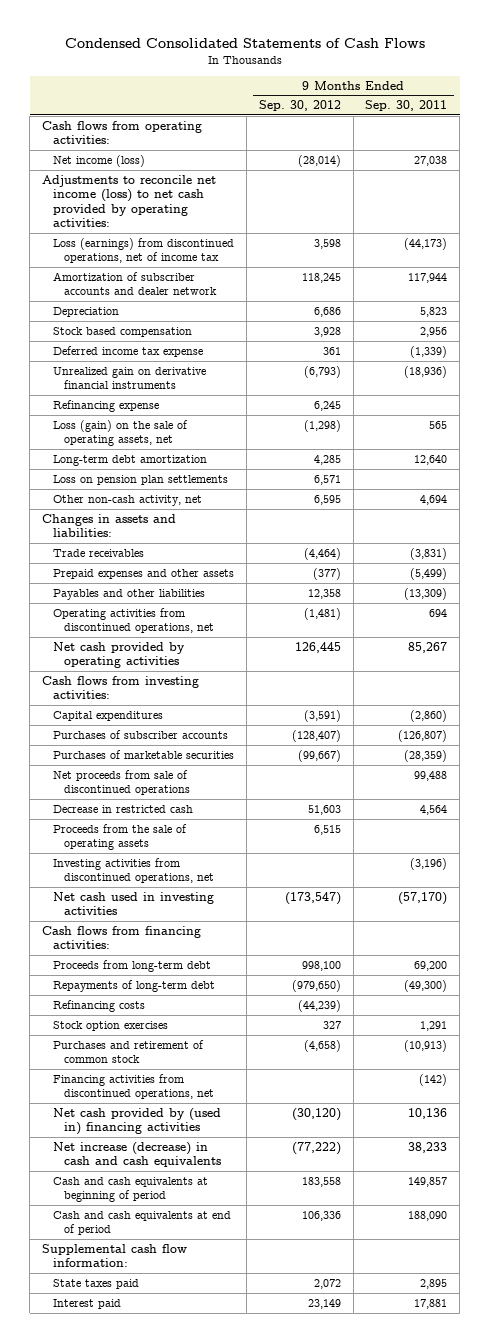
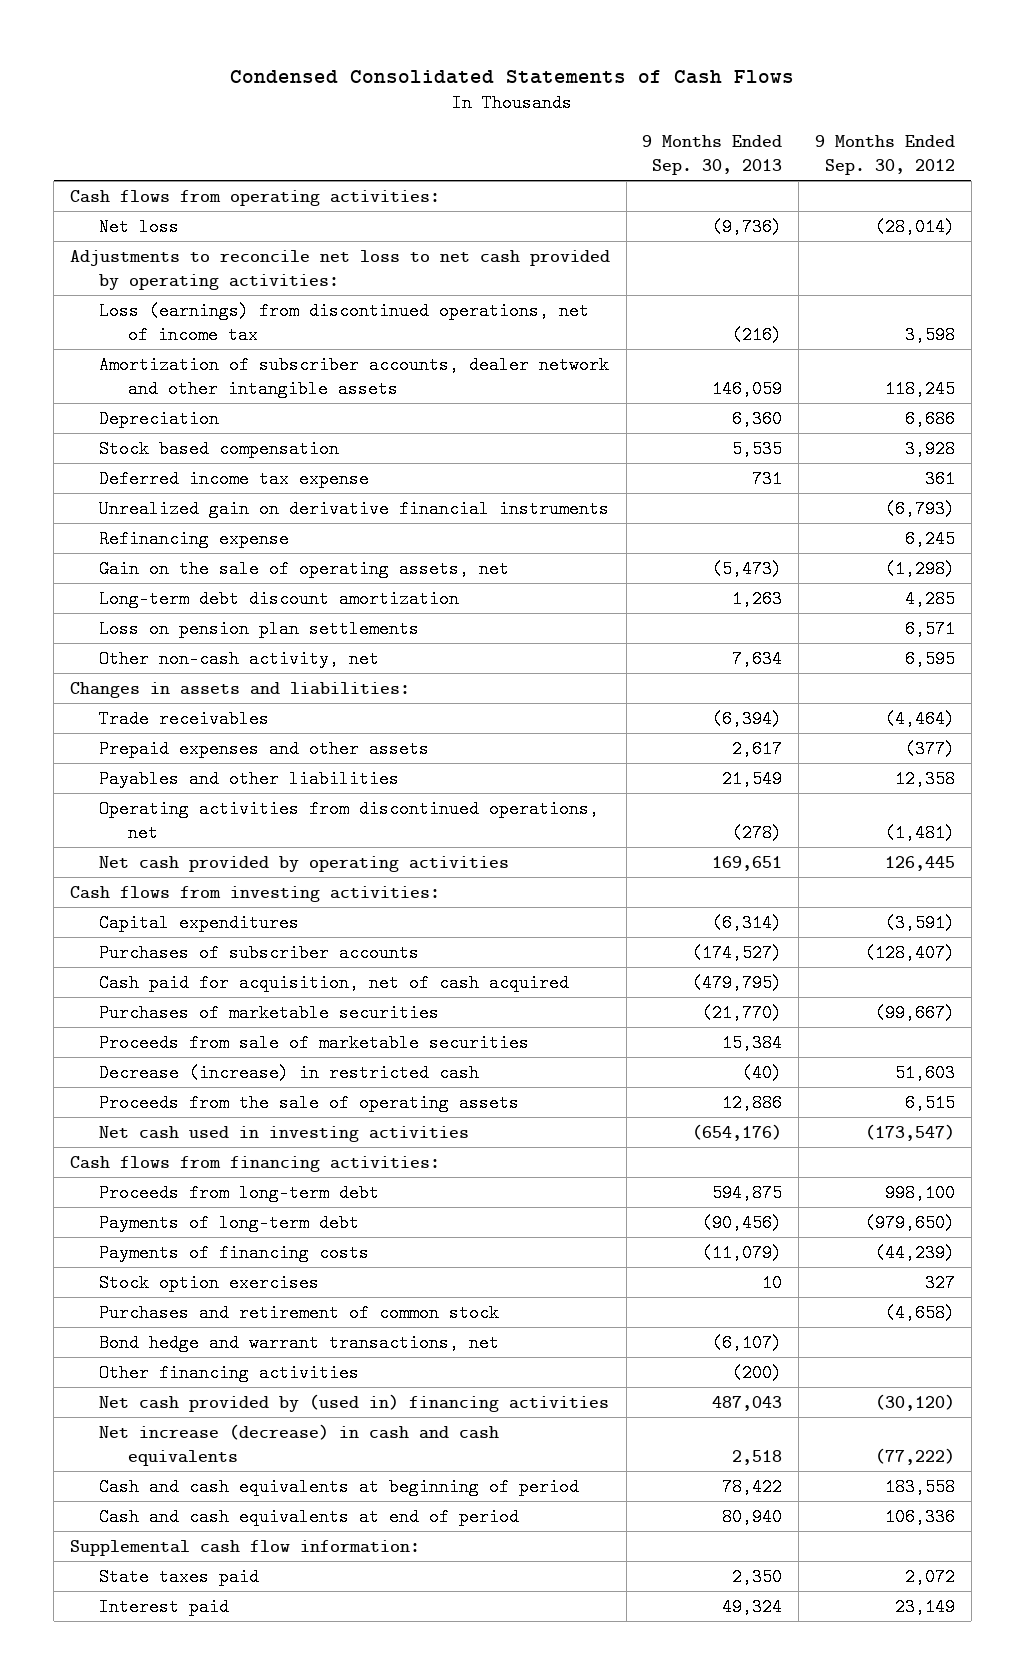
[365,100,448,112] Sep. 30, 2011 -> none
none -> [642,135,783,176] 9 Months Ended Sep. 30, 2013
[53,154,146,167] Net income (loss) -> [98,217,179,236] Net loss
[42,174,217,228] Adjustments to reconcile net income (loss) to net cash provided by operating activities: -> [69,249,610,290] Adjustments to reconcile net loss to net cash provided by operating activities:
[53,271,218,296] Amortization of subscriber accounts and dealer network -> [98,355,609,398] Amortization of subscriber accounts, dealer network and other intangible assets
[53,419,189,447] Loss (gain) on the sale of operating assets, net -> [98,559,509,578] Gain on the sale of operating assets, net
[53,454,208,466] Long-term debt amortization -> [98,589,459,608] Long-term debt discount amortization
none -> [98,973,569,992] Cash paid for acquisition, net of cash acquired
[53,769,191,796] Net proceeds from sale of discontinued operations -> none
none -> [98,1033,529,1052] Proceeds from sale of marketable securities
[53,804,194,813] Decrease in restricted cash -> [98,1063,479,1082] Decrease (increase) in restricted cash
[53,857,215,884] Investing activities from discontinued operations, net -> none
[53,979,216,992] Repayments of long-term debt -> [98,1213,359,1232] Payments of long-term debt
[53,999,146,1012] Refinancing costs -> [98,1243,369,1262] Payments of financing costs
[53,1073,215,1100] Financing activities from discontinued operations, net -> none
none -> [98,1333,499,1352] Bond hedge and warrant transactions, net
none -> [98,1363,359,1382] Other financing activities

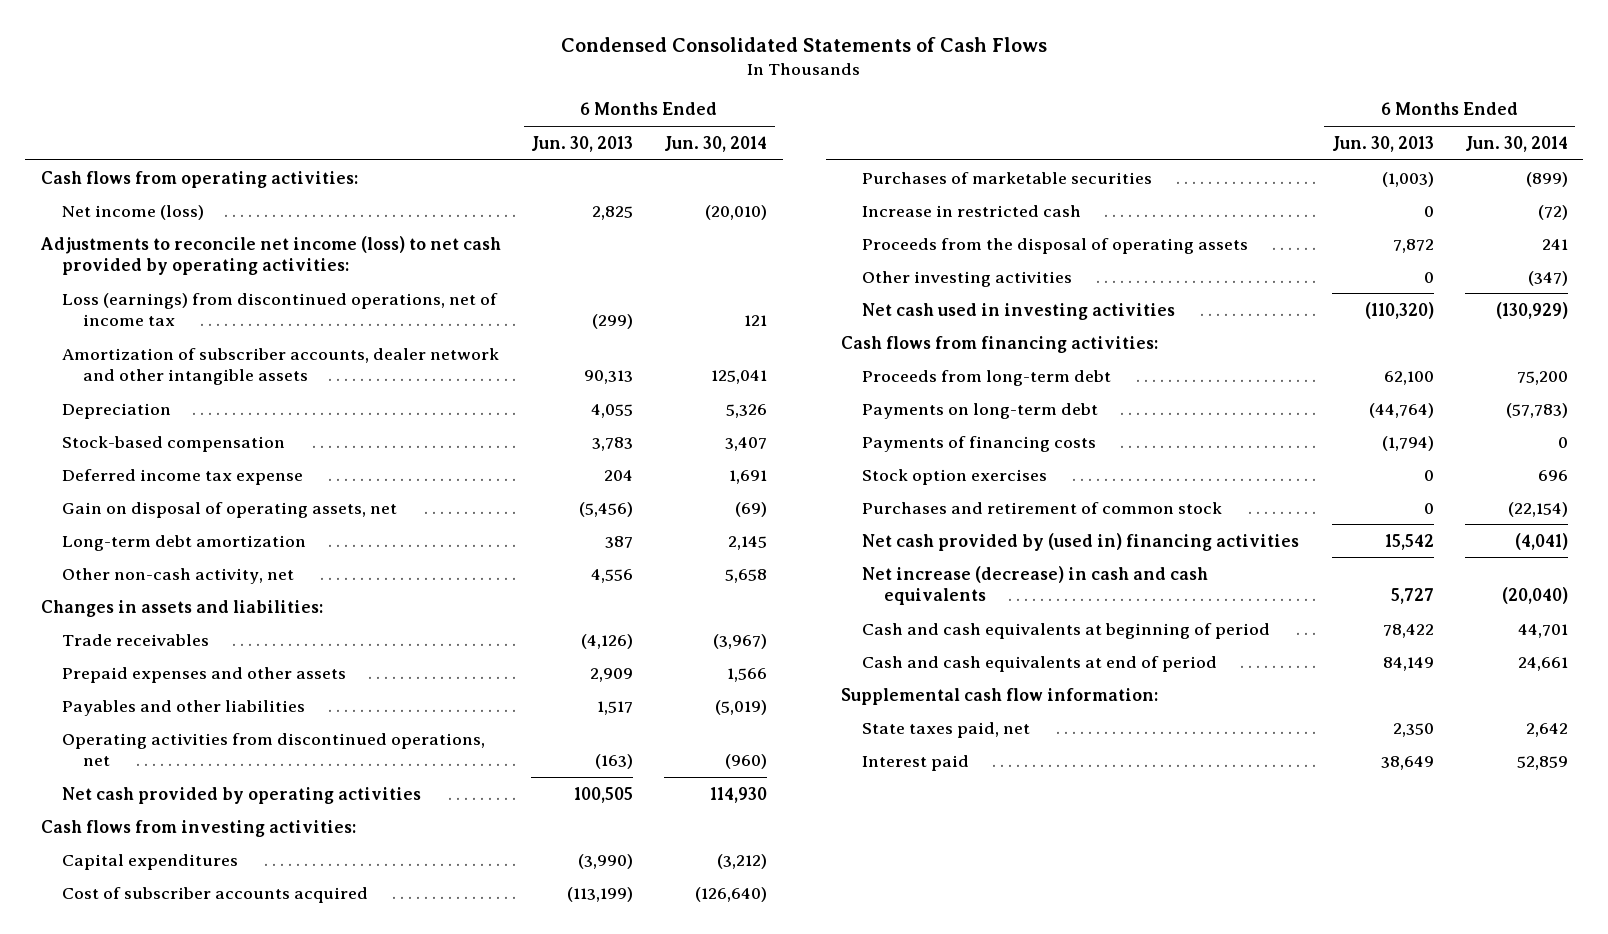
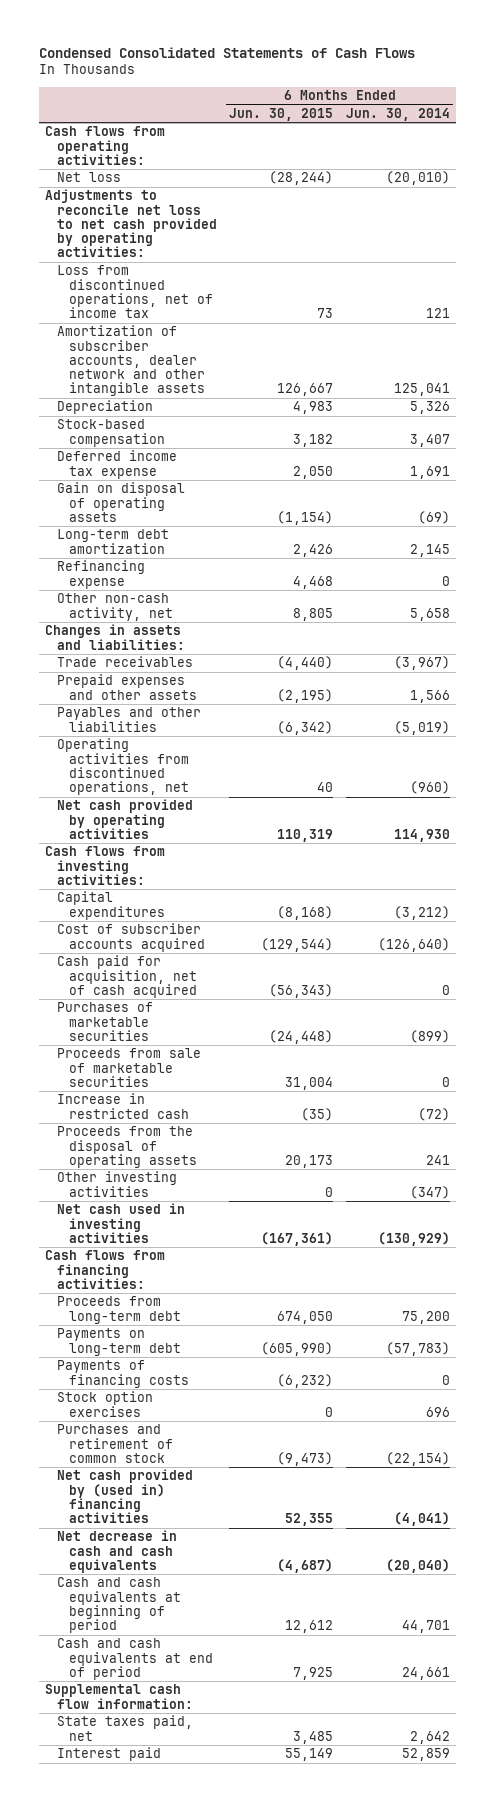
[531,135,634,152] Jun. 30, 2013 -> none
none -> [229,108,334,122] Jun. 30, 2015
[61,204,204,220] Net income (loss) -> [56,172,121,183] Net loss
[39,235,501,275] Adjustments to reconcile net income (loss) to net cash provided by operating activities: -> [45,189,217,258] Adjustments to reconcile net loss to net cash provided by operating activities:
[61,292,498,326] Loss (earnings) from discontinued operations, net of income tax -> [56,265,213,319] Loss from discontinued operations, net of income tax
[61,501,397,518] Gain on disposal of operating assets, net -> [56,482,185,522] Gain on disposal of operating assets
none -> [56,560,145,589] Refinancing expense
none -> [56,955,197,998] Cash paid for acquisition, net of cash acquired
none -> [56,1048,201,1087] Proceeds from sale of marketable securities
[862,565,1209,605] Net increase (decrease) in cash and cash equivalents -> [56,1530,177,1573] Net decrease in cash and cash equivalents

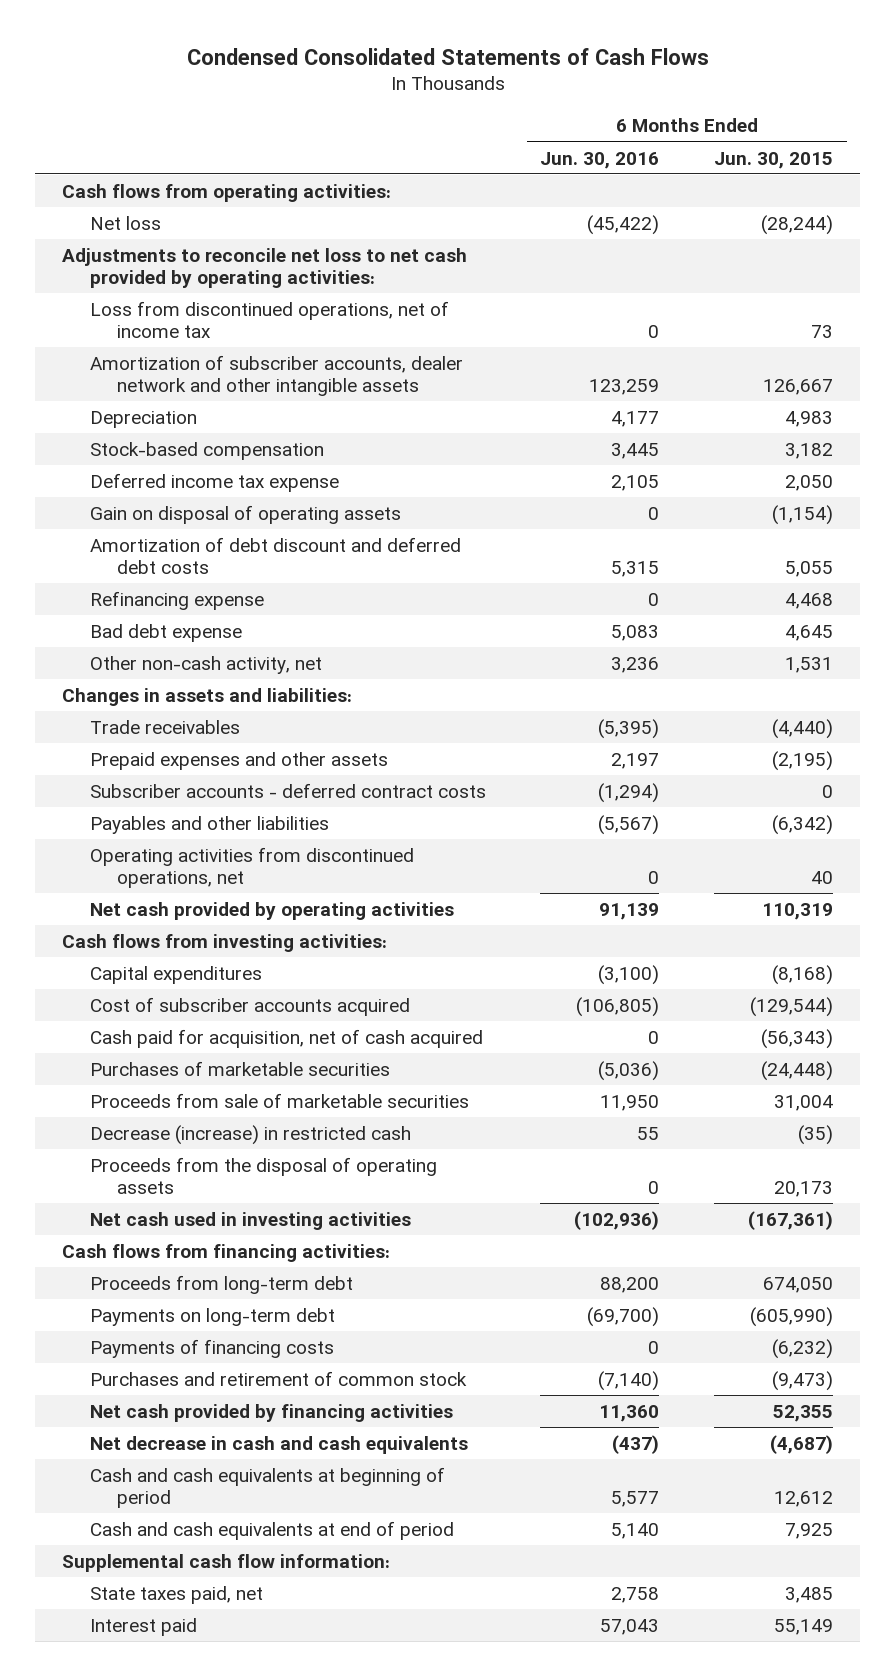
[346,108,451,122] Jun. 30, 2014 -> none
none -> [540,151,660,169] Jun. 30, 2016
[56,529,169,554] Long-term debt amortization -> [89,536,461,575] Amortization of debt discount and deferred debt costs
[293,543,334,557] 2,426 -> [785,561,834,578] 5,055
none -> [89,623,242,642] Bad debt expense
[293,607,334,621] 8,805 -> [785,656,834,673] 1,531
none -> [89,782,486,798] Subscriber accounts - deferred contract costs
[56,1093,189,1119] Increase in restricted cash -> [89,1124,411,1145] Decrease (increase) in restricted cash
[56,1171,177,1197] Other investing activities -> none
[56,1391,153,1417] Stock option exercises -> none
[56,1469,193,1524] Net cash provided by (used in) financing activities -> [89,1403,453,1422] Net cash provided by financing activities

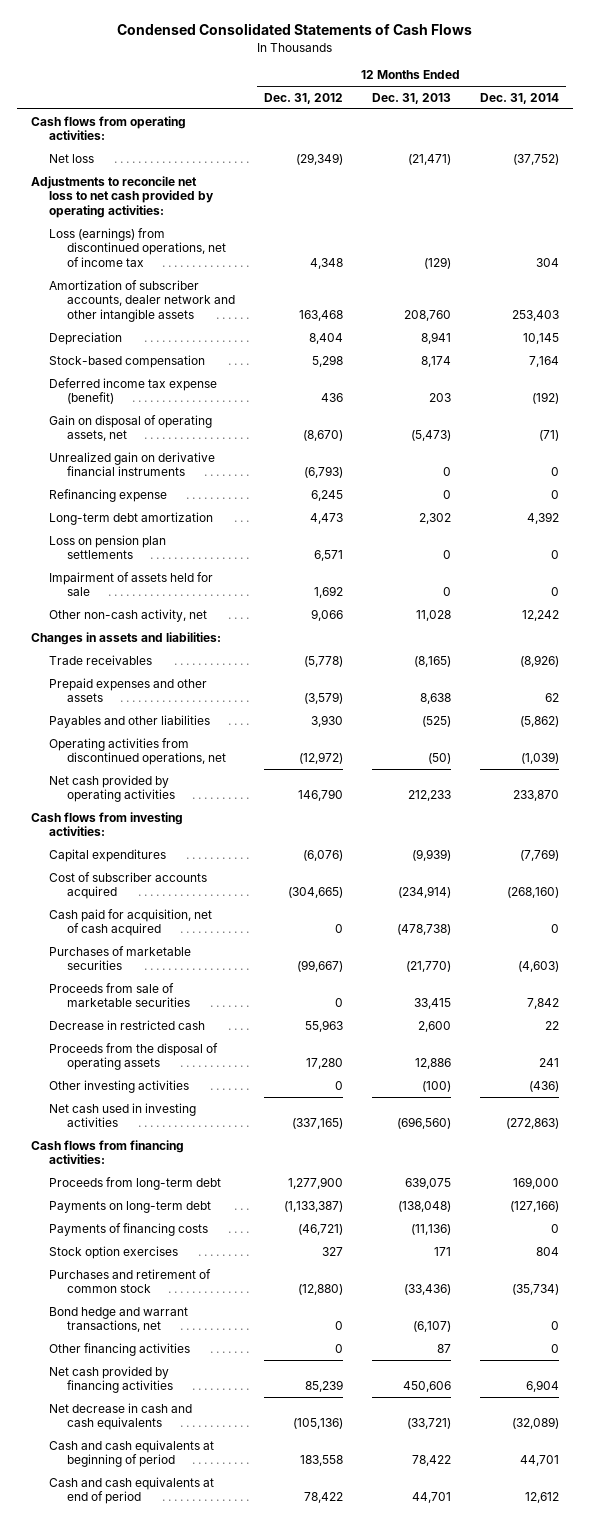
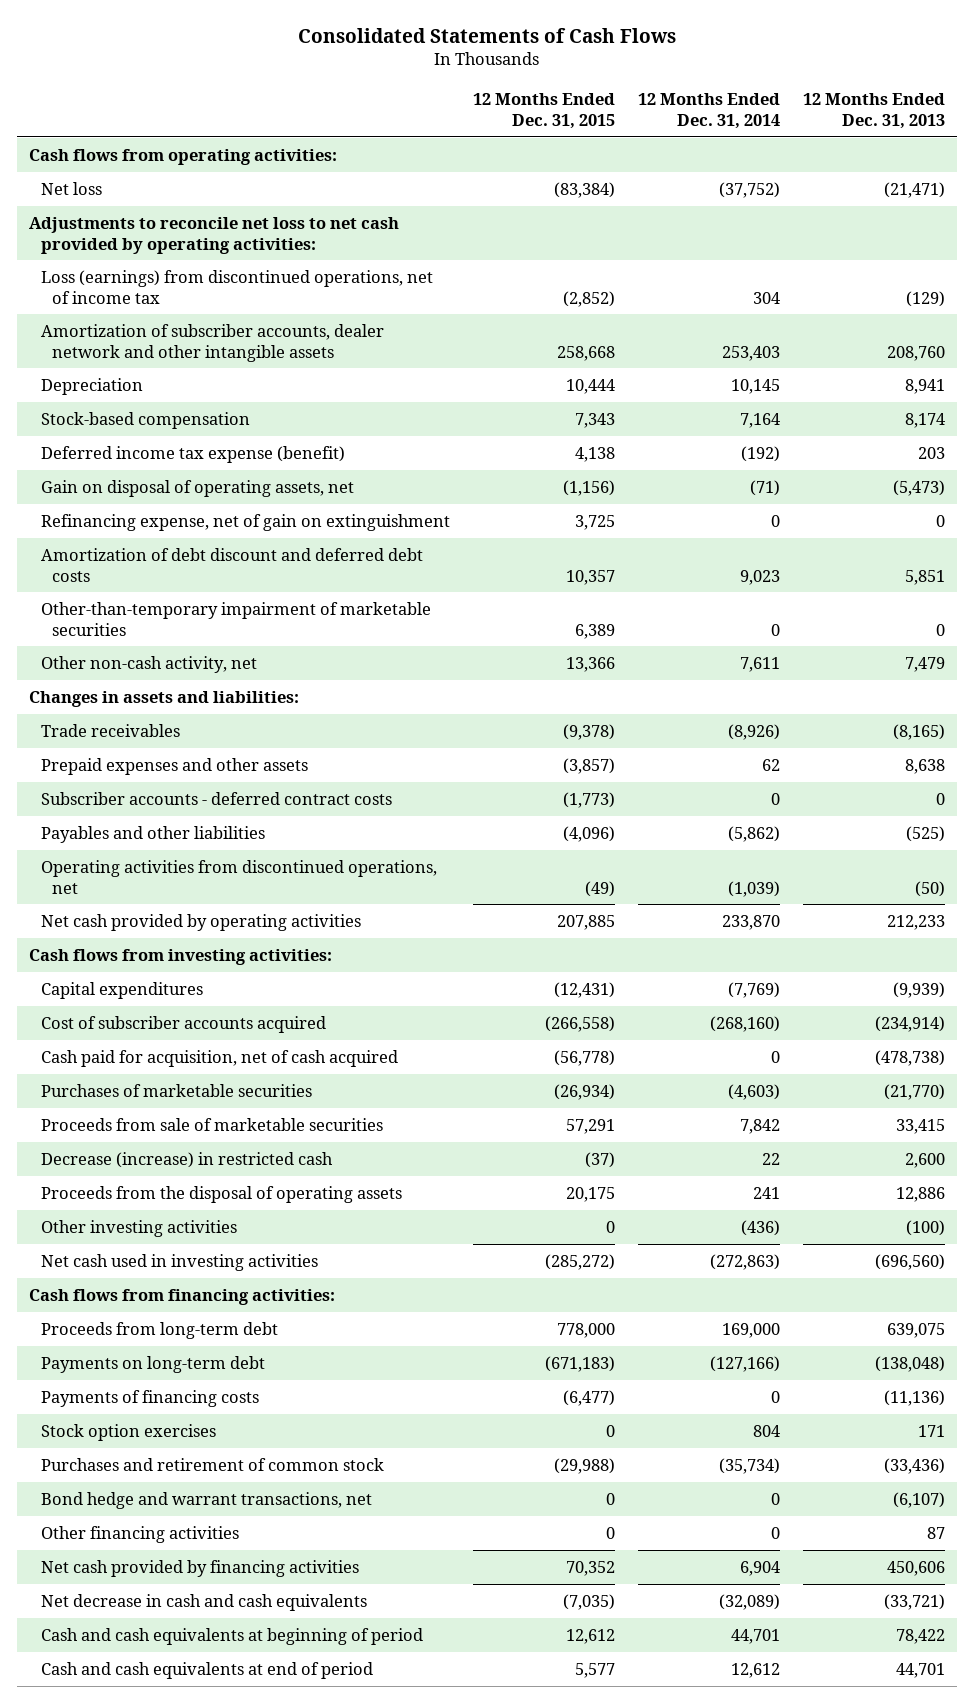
[116,23,472,36] Condensed Consolidated Statements of Cash Flows -> [297,27,676,43] Consolidated Statements of Cash Flows
[263,93,343,105] Dec. 31, 2012 -> none
none -> [472,92,615,129] 12 Months Ended Dec. 31, 2015
[48,451,215,477] Unrealized gain on derivative financial instruments -> none
[48,488,167,502] Refinancing expense -> none
[48,511,213,525] Long-term debt amortization -> none
[48,534,166,560] Loss on pension plan settlements -> none
[48,571,213,597] Impairment of assets held for sale -> none
none -> [40,513,450,531] Refinancing expense, net of gain on extinguishment
none -> [40,547,423,582] Amortization of debt discount and deferred debt costs
none -> [40,601,431,636] Other-than-temporary impairment of marketable securities
[415,609,451,621] 11,028 -> [905,656,946,672] 7,479
[521,609,559,621] 12,242 -> [740,656,781,672] 7,611
none -> [40,791,392,805] Subscriber accounts - deferred contract costs
[48,1019,205,1030] Decrease in restricted cash -> [40,1151,333,1168] Decrease (increase) in restricted cash

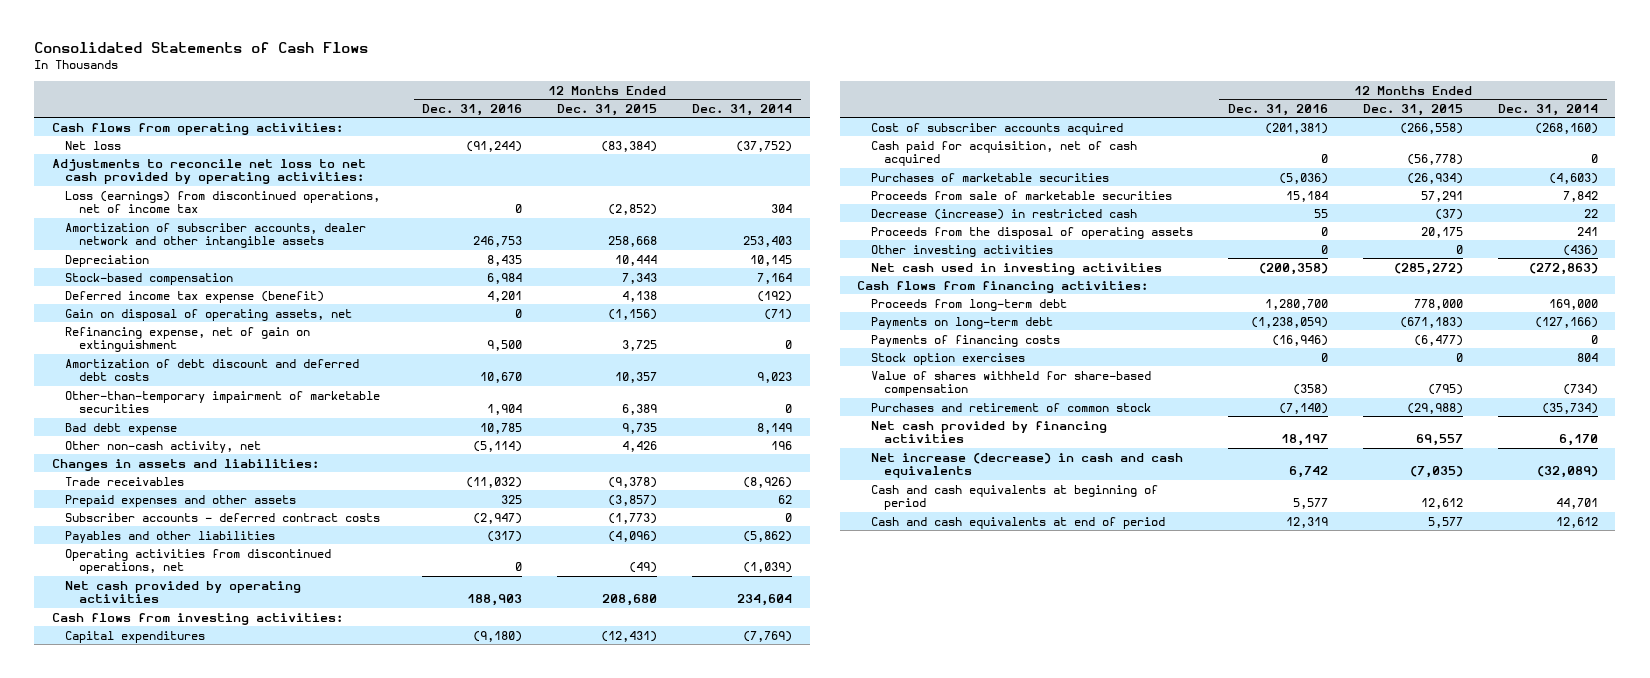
[803,92,946,129] 12 Months Ended Dec. 31, 2013 -> none
none -> [422,103,523,116] Dec. 31, 2016
none -> [65,422,178,435] Bad debt expense
[565,656,615,672] 13,366 -> [622,440,658,452] 4,426
[740,656,781,672] 7,611 -> [771,440,793,450] 196
[556,914,615,930] 207,885 -> [602,594,658,607] 208,680
[722,914,781,930] 233,870 -> [737,594,793,607] 234,604
none -> [870,370,1151,397] Value of shares withheld for share-based compensation
[40,1491,372,1509] Bond hedge and warrant transactions, net -> none
[40,1525,239,1543] Other financing activities -> none
[565,1560,615,1576] 70,352 -> [1415,434,1463,447] 69,557
[740,1560,781,1576] 6,904 -> [1558,434,1598,447] 6,170
[40,1593,367,1611] Net decrease in cash and cash equivalents -> [870,452,1183,479] Net increase (decrease) in cash and cash equivalents

